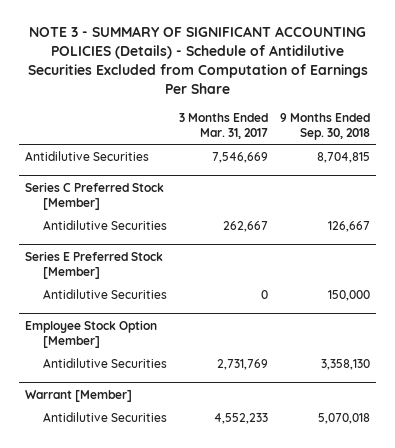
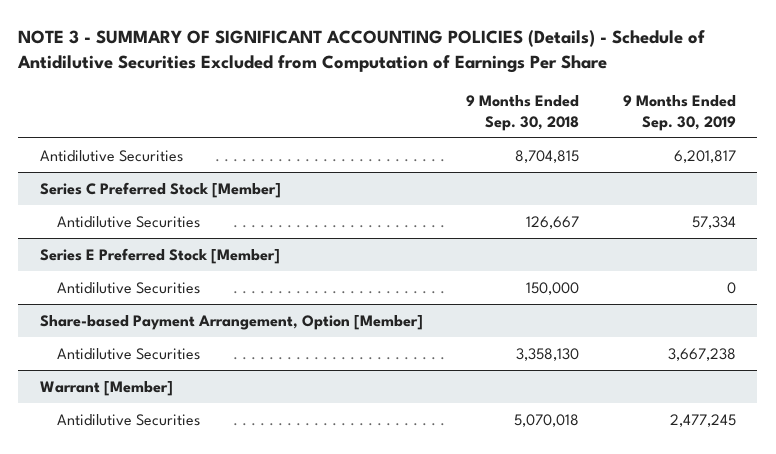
[178,112,268,139] 3 Months Ended Mar. 31, 2017 -> none
none -> [622,94,736,131] 9 Months Ended Sep. 30, 2019
[24,319,157,348] Employee Stock Option [Member] -> [39,314,423,330] Share-based Payment Arrangement, Option [Member]

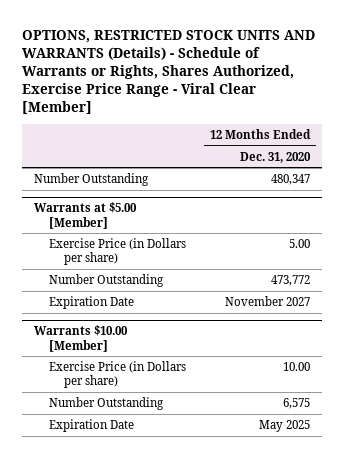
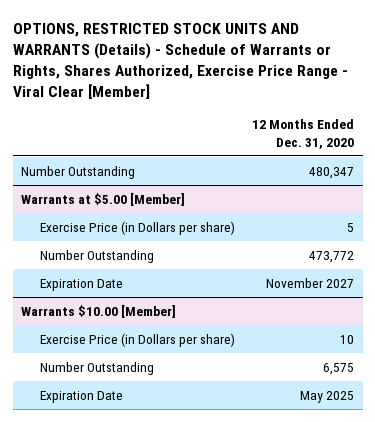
[288,238,310,248] 5.00 -> [347,222,355,232] 5
[282,361,310,371] 10.00 -> [340,334,355,344] 10

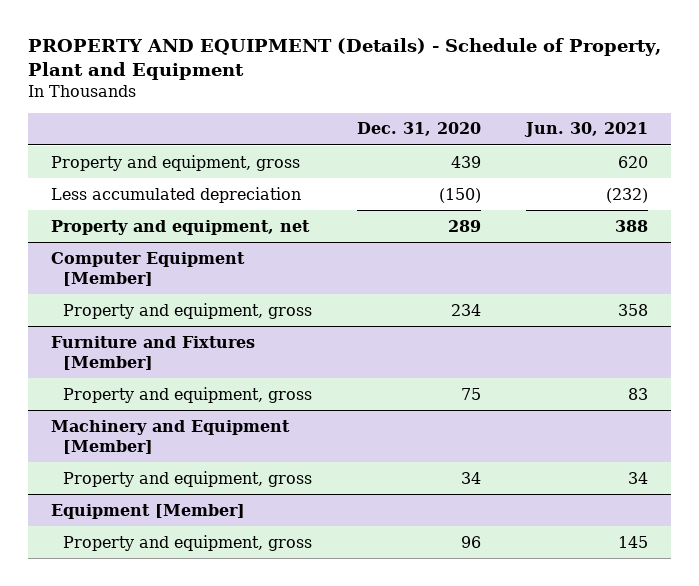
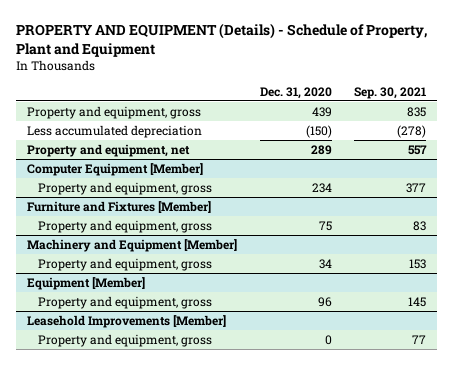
[524,122,649,138] Jun. 30, 2021 -> none
none -> [354,86,427,99] Sep. 30, 2021
none -> [27,314,227,328] Leasehold Improvements [Member]
none -> [37,333,212,347] Property and equipment, gross

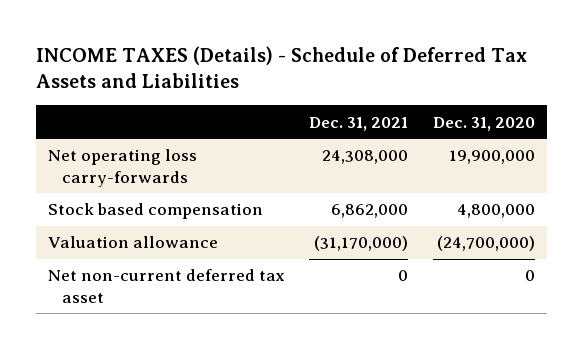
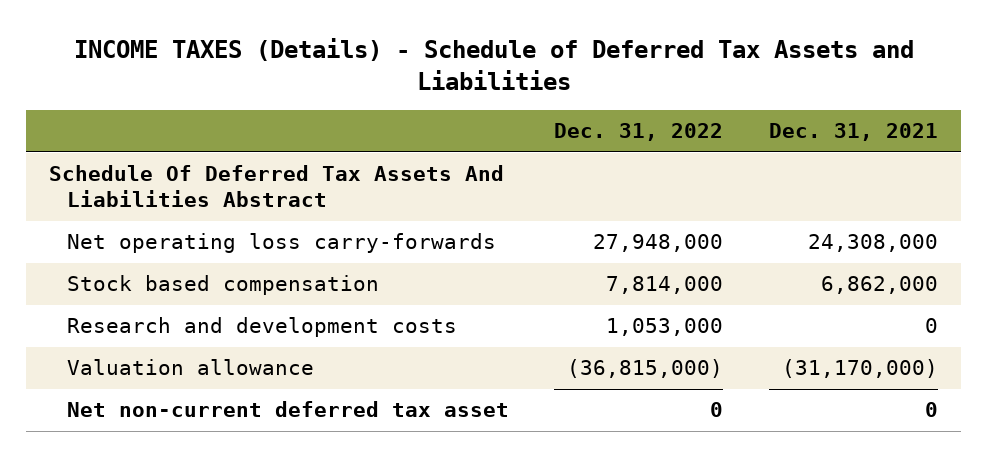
[432,116,535,131] Dec. 31, 2020 -> none
none -> [554,123,724,142] Dec. 31, 2022
none -> [49,165,505,208] Schedule Of Deferred Tax Assets And Liabilities Abstract
none -> [66,317,457,338] Research and development costs

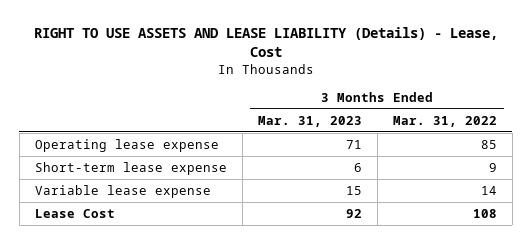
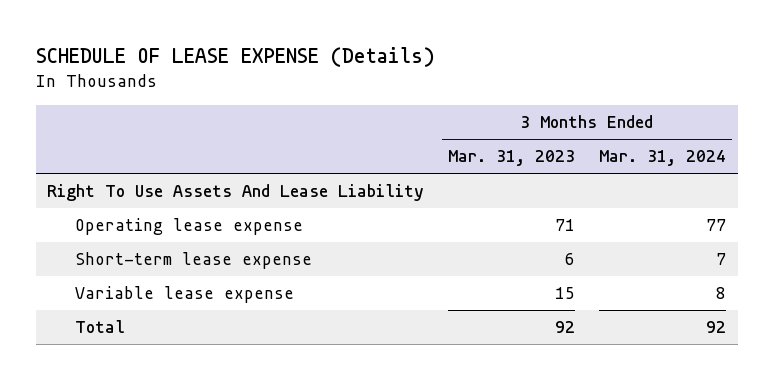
[33,27,498,58] RIGHT TO USE ASSETS AND LEASE LIABILITY (Details) - Lease, Cost -> [35,47,435,68] SCHEDULE OF LEASE EXPENSE (Details)
[392,115,497,127] Mar. 31, 2022 -> none
none -> [598,150,726,167] Mar. 31, 2024
none -> [47,184,425,202] Right To Use Assets And Lease Liability
[34,208,115,218] Lease Cost -> [74,320,125,334] Total

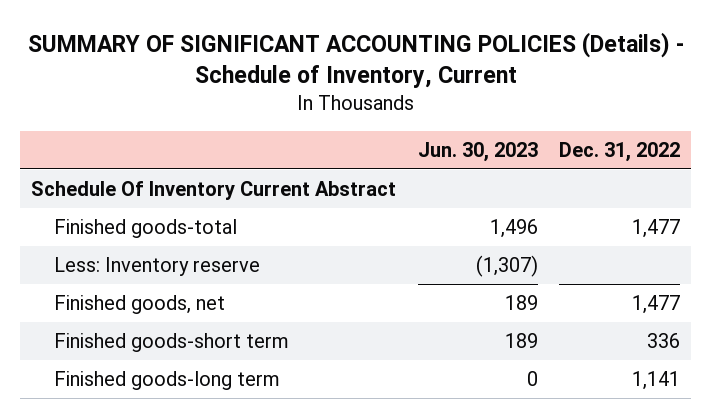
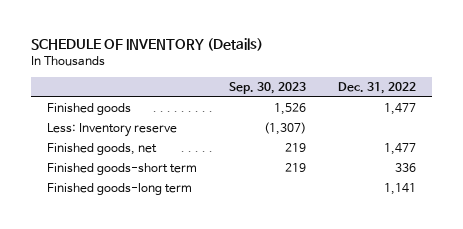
[27,31,684,89] SUMMARY OF SIGNIFICANT ACCOUNTING POLICIES (Details) - Schedule of Inventory, Current -> [31,38,264,52] SCHEDULE OF INVENTORY (Details)
[417,141,538,162] Jun. 30, 2023 -> none
none -> [229,82,307,95] Sep. 30, 2023
[31,181,397,201] Schedule Of Inventory Current Abstract -> none
[54,219,238,239] Finished goods-total -> [47,103,132,116] Finished goods

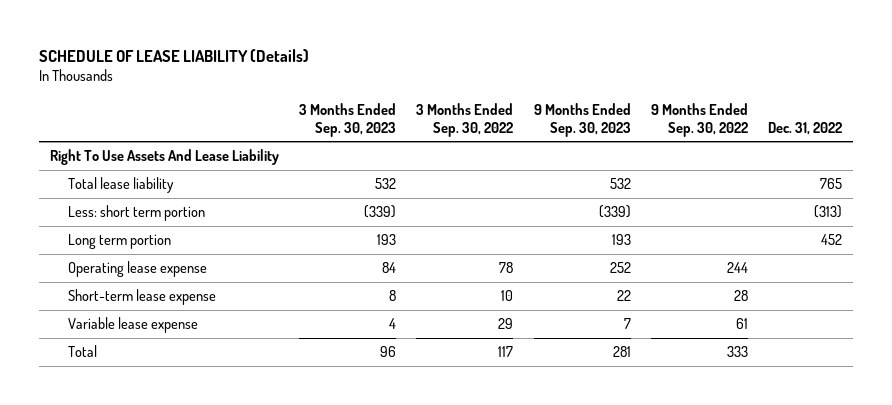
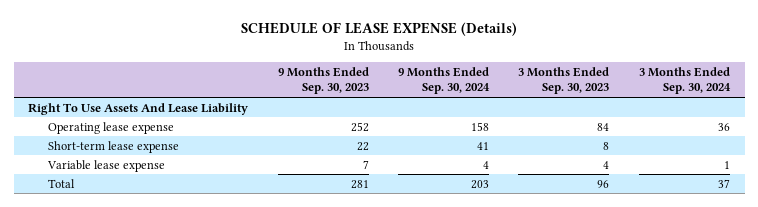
[39,48,310,62] SCHEDULE OF LEASE LIABILITY (Details) -> [241,21,518,36] SCHEDULE OF LEASE EXPENSE (Details)
[416,103,514,137] 3 Months Ended Sep. 30, 2022 -> none
[651,103,749,137] 9 Months Ended Sep. 30, 2022 -> none
[768,121,843,135] Dec. 31, 2022 -> none
none -> [398,67,491,95] 9 Months Ended Sep. 30, 2024
none -> [638,67,731,95] 3 Months Ended Sep. 30, 2024
[68,177,175,194] Total lease liability -> none
[68,205,206,222] Less: short term portion -> none
[68,234,172,250] Long term portion -> none

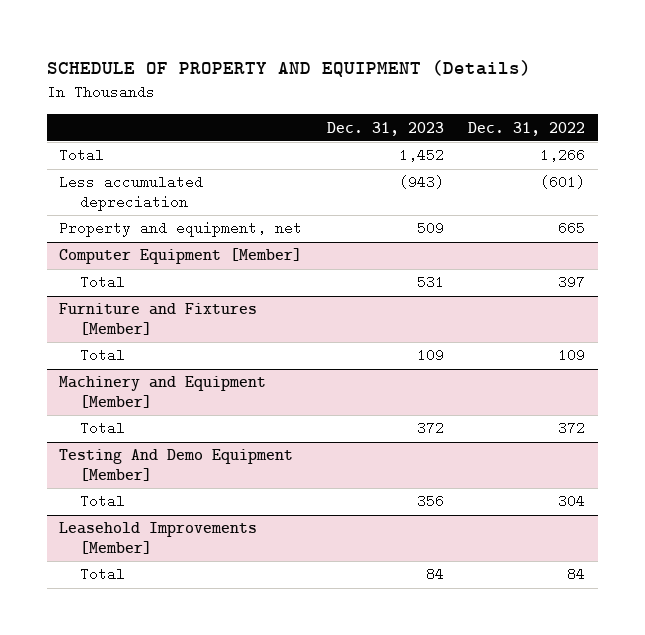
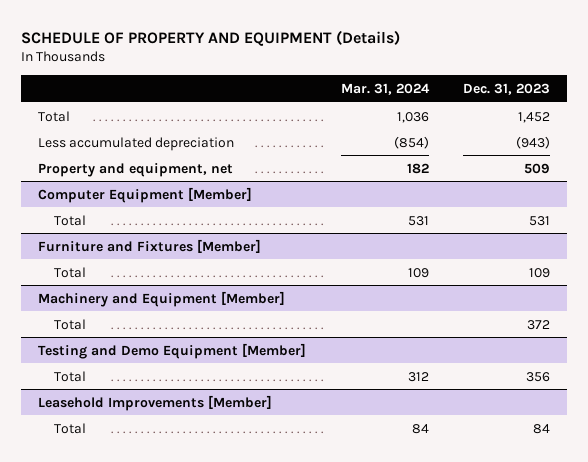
[468,121,586,136] Dec. 31, 2022 -> none
none -> [340,82,430,95] Mar. 31, 2024
[59,449,294,482] Testing And Demo Equipment [Member] -> [38,342,307,359] Testing and Demo Equipment [Member]

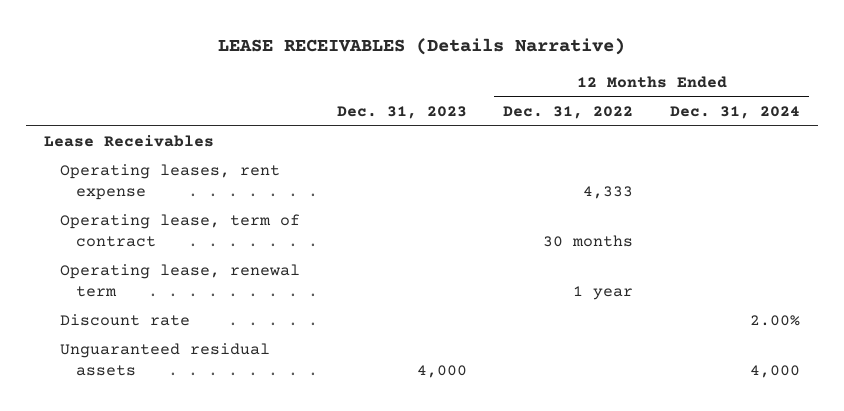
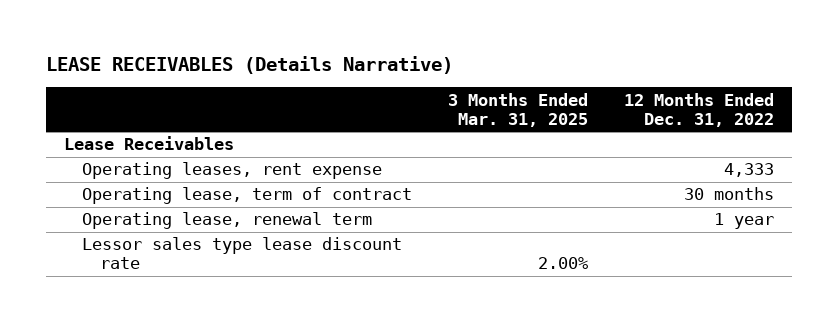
[336,106,467,120] Dec. 31, 2023 -> none
[669,106,800,120] Dec. 31, 2024 -> none
none -> [448,92,589,127] 3 Months Ended Mar. 31, 2025
[59,343,270,377] Unguaranteed residual assets -> none
[59,314,190,327] Discount rate -> [82,237,403,270] Lessor sales type lease discount rate

